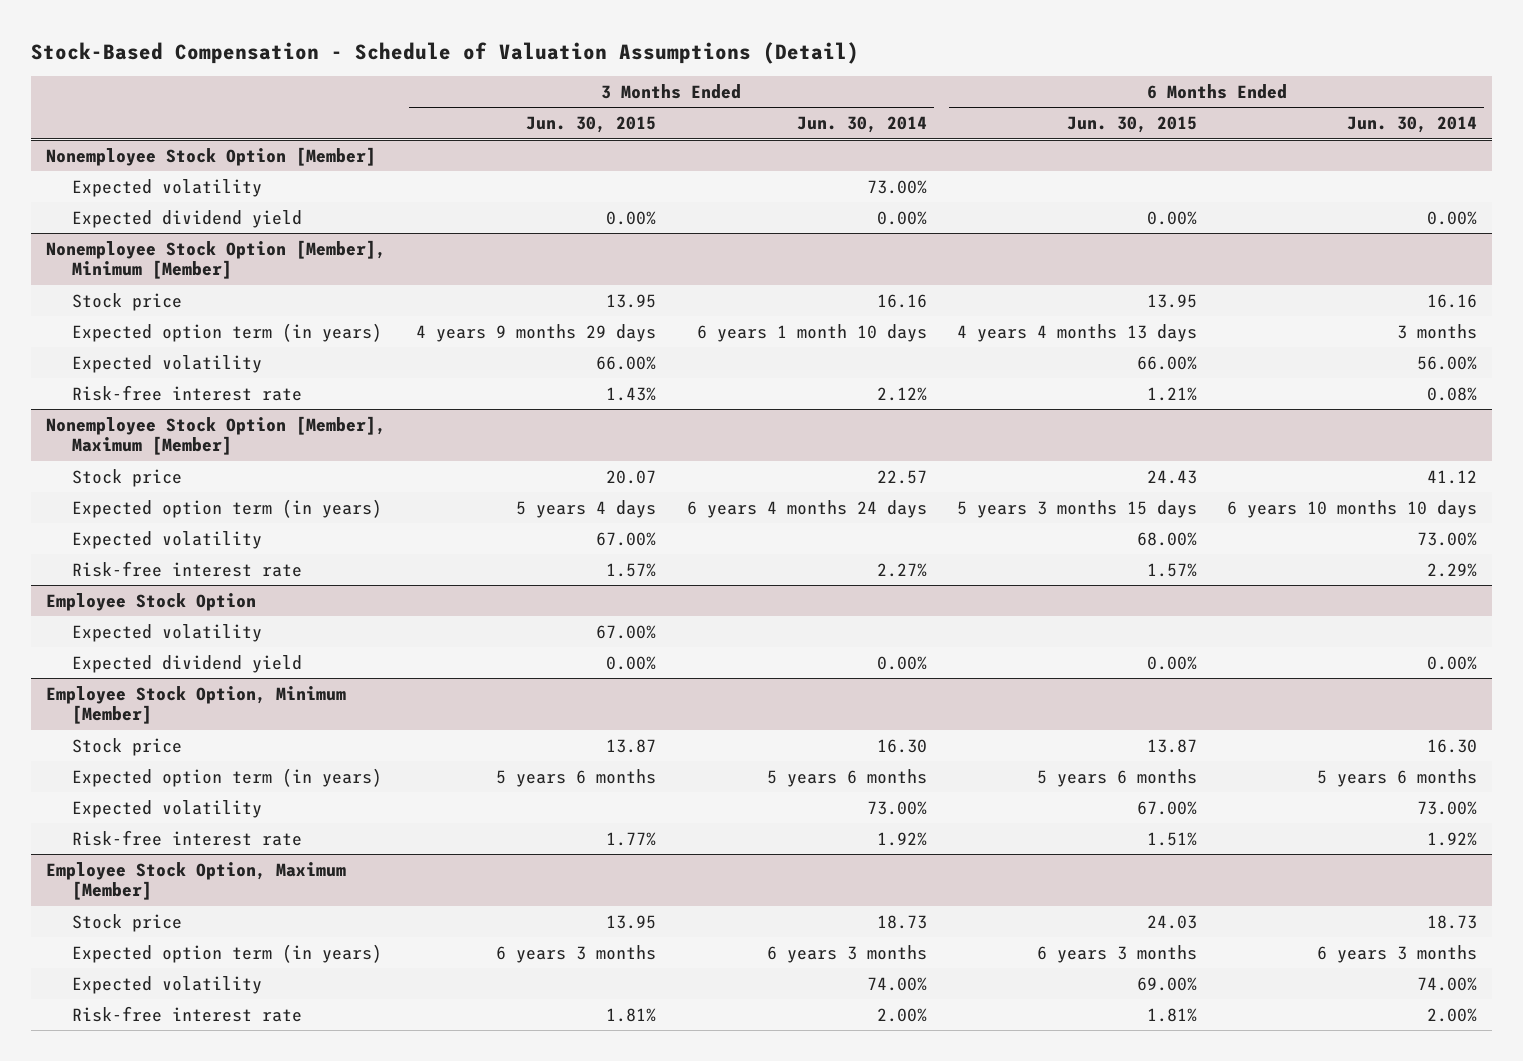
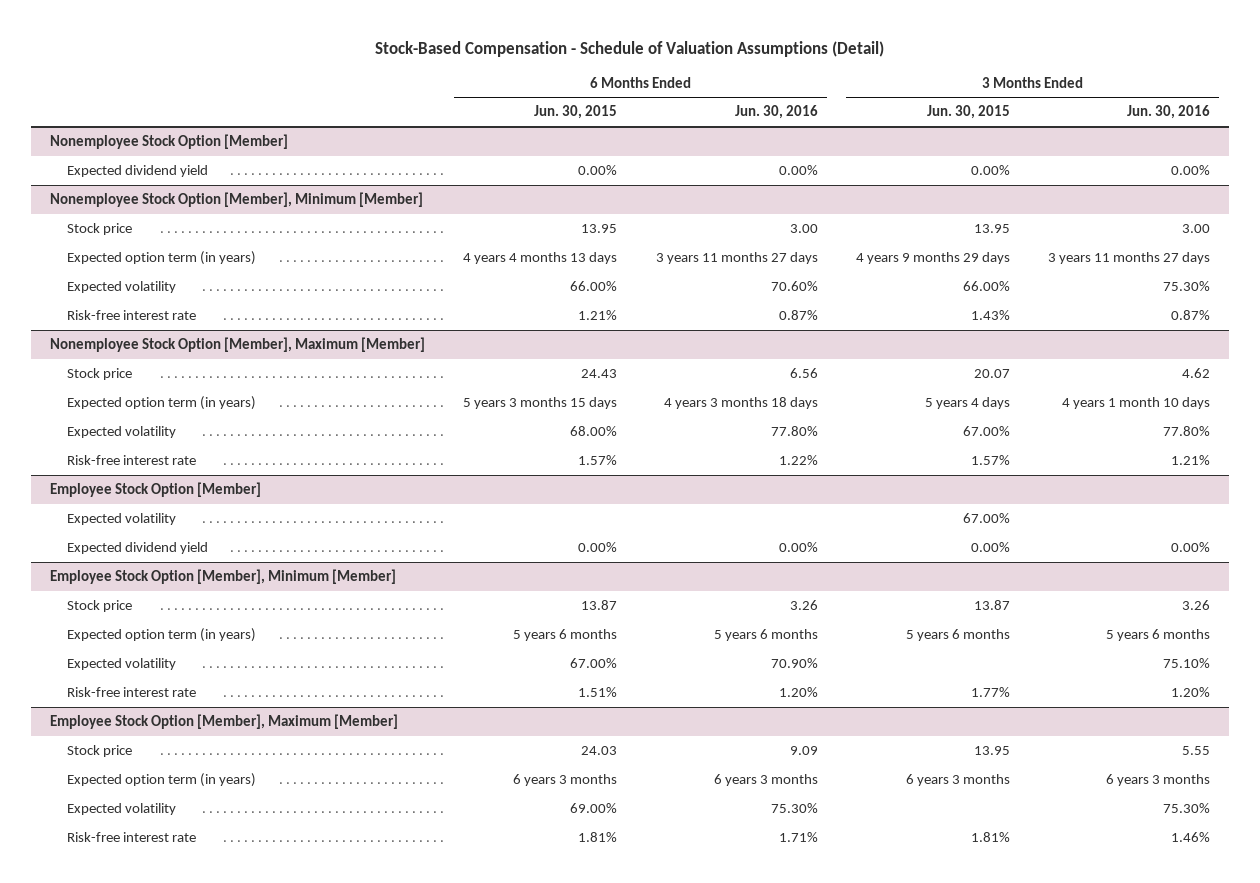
[796,116,927,134] Jun. 30, 2014 -> none
[1346,116,1477,134] Jun. 30, 2014 -> none
none -> [734,105,818,120] Jun. 30, 2016
none -> [1126,105,1210,120] Jun. 30, 2016
[72,178,263,197] Expected volatility -> none
[46,592,257,611] Employee Stock Option -> [50,482,262,498] Employee Stock Option [Member]
[46,685,347,725] Employee Stock Option, Minimum [Member] -> [50,569,397,585] Employee Stock Option [Member], Minimum [Member]
[46,861,347,901] Employee Stock Option, Maximum [Member] -> [50,714,399,730] Employee Stock Option [Member], Maximum [Member]

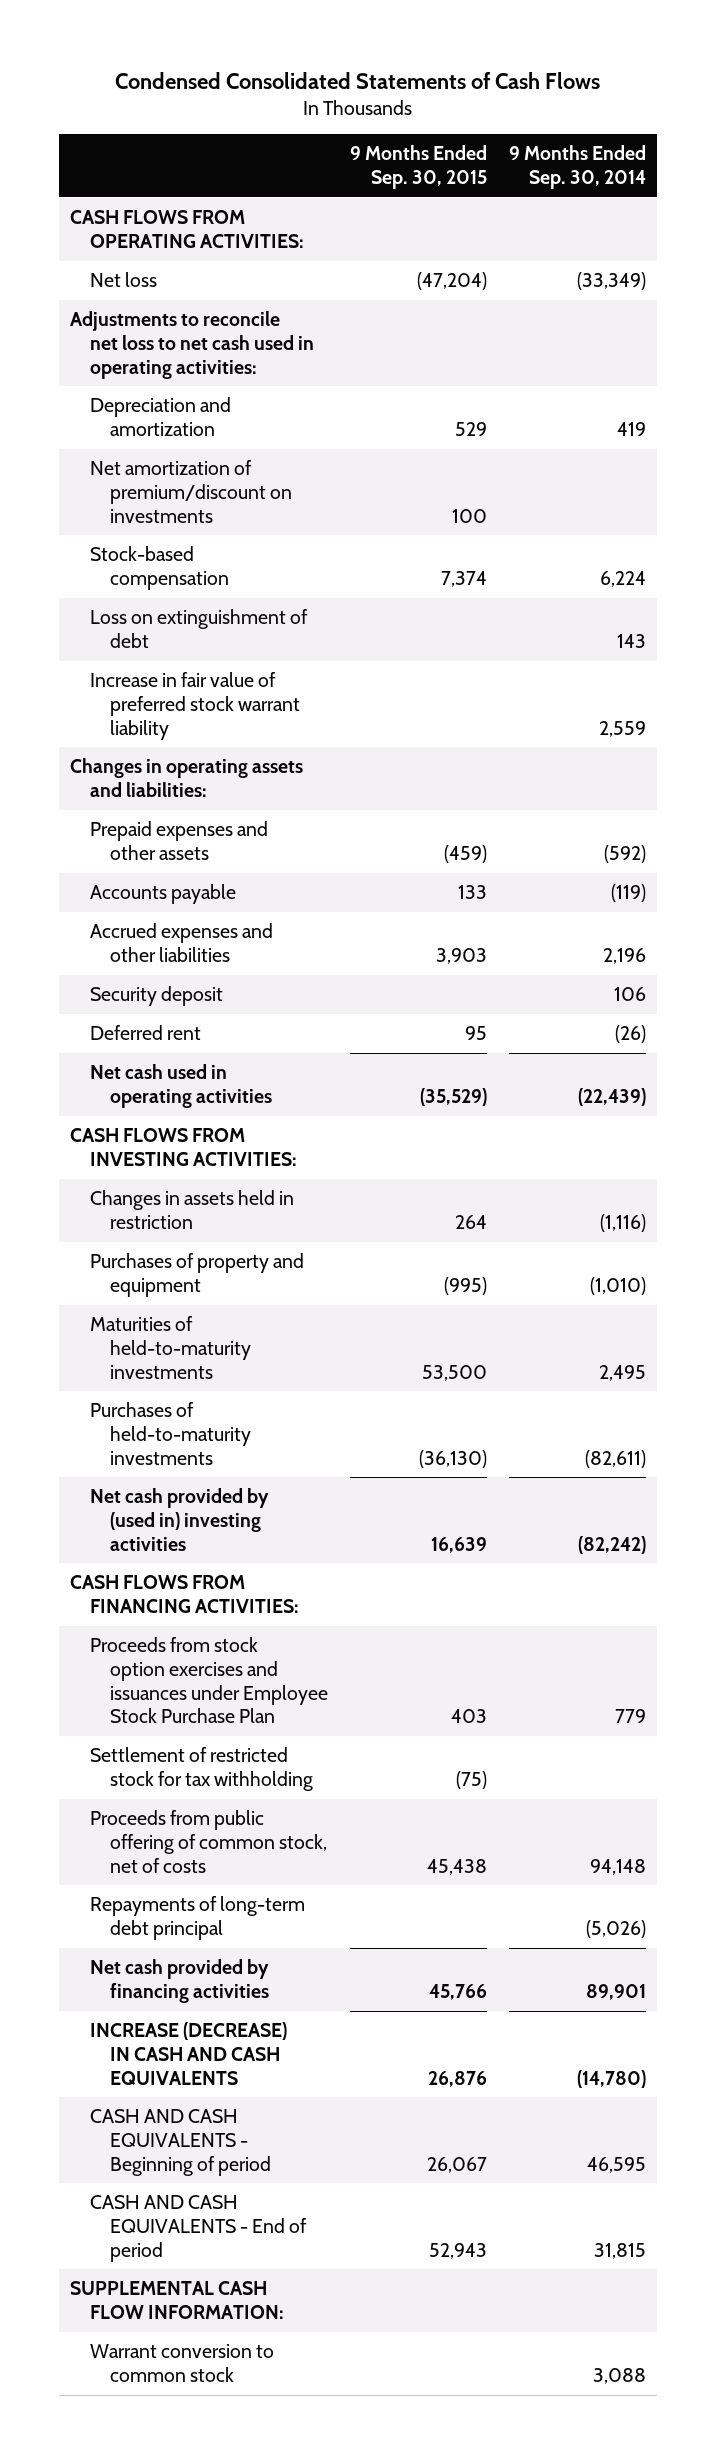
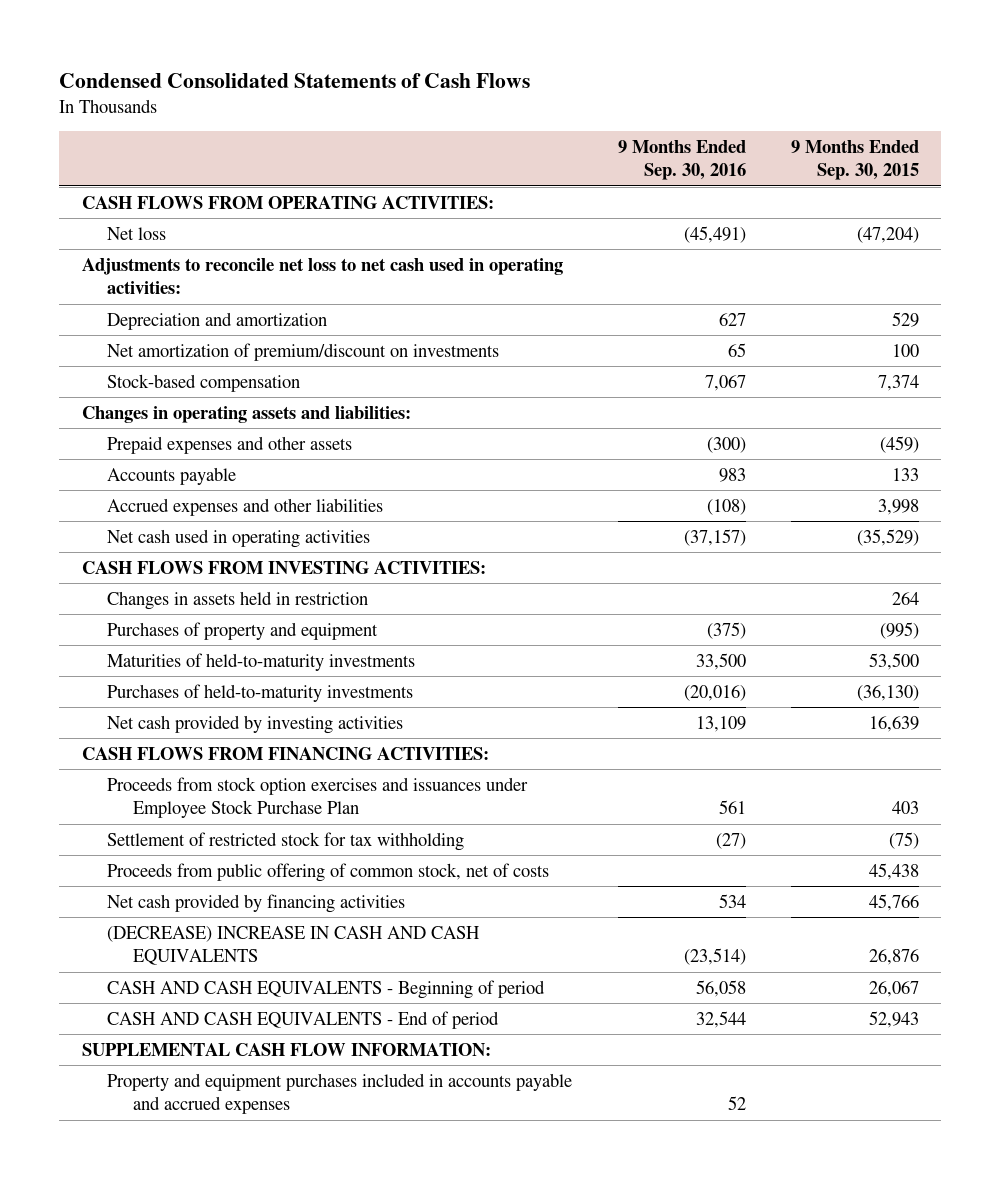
[509,145,647,189] 9 Months Ended Sep. 30, 2014 -> none
none -> [617,140,746,181] 9 Months Ended Sep. 30, 2016
[89,609,308,648] Loss on extinguishment of debt -> none
[89,672,300,740] Increase in fair value of preferred stock warrant liability -> none
[89,986,223,1007] Security deposit -> none
[89,1025,201,1041] Deferred rent -> none
[435,947,487,964] 3,903 -> [877,498,919,515] 3,998
[89,1488,269,1551] Net cash provided by (used in) investing activities -> [107,714,404,734] Net cash provided by investing activities
[89,1896,305,1940] Repayments of long-term debt principal -> none
[89,2022,287,2085] INCREASE (DECREASE) IN CASH AND CASH EQUIVALENTS -> [107,925,480,966] (DECREASE) INCREASE IN CASH AND CASH EQUIVALENTS
[89,2344,274,2382] Warrant conversion to common stock -> none
none -> [107,1072,573,1115] Property and equipment purchases included in accounts payable and accrued expenses

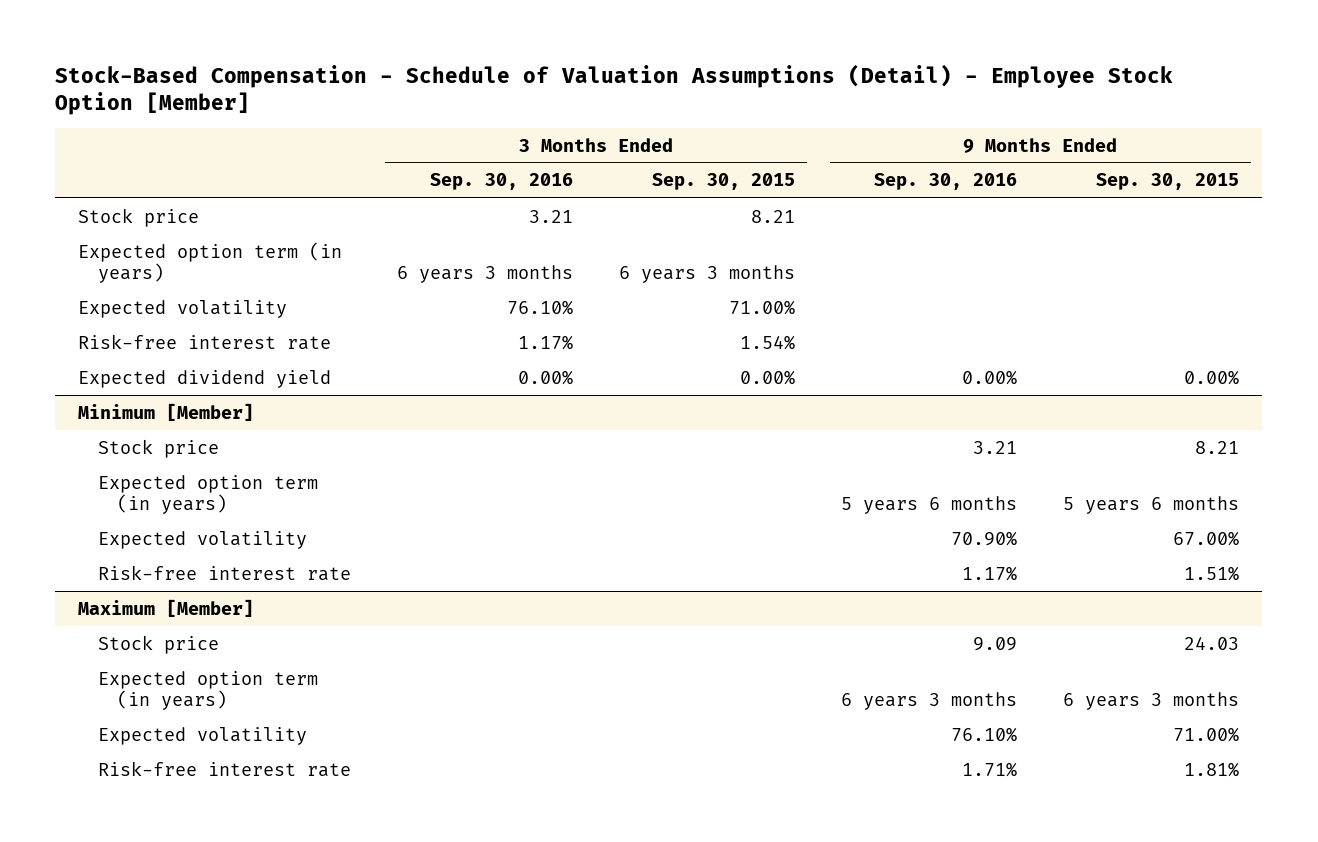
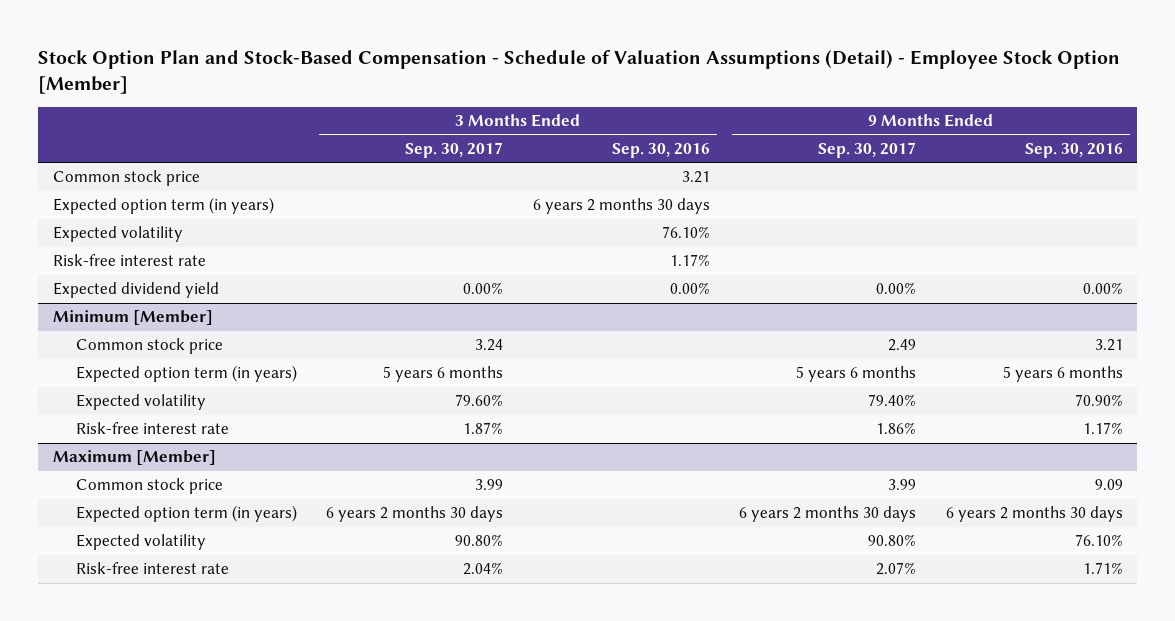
[55,63,1174,116] Stock-Based Compensation - Schedule of Valuation Assumptions (Detail) - Employee Stock Option [Member] -> [37,49,1120,95] Stock Option Plan and Stock-Based Compensation - Schedule of Valuation Assumptions (Detail) - Employee Stock Option [Member]
[652,173,796,191] Sep. 30, 2015 -> none
[1096,173,1240,191] Sep. 30, 2015 -> none
none -> [405,142,504,159] Sep. 30, 2017
none -> [818,142,917,159] Sep. 30, 2017
[78,207,200,227] Stock price -> [52,170,200,187] Common stock price
[396,264,573,283] 6 years 3 months -> [532,198,710,215] 6 years 2 months 30 days
[97,438,219,458] Stock price -> [75,338,223,355] Common stock price
[97,634,219,654] Stock price -> [75,478,223,495] Common stock price
[841,691,1018,710] 6 years 3 months -> [945,506,1123,523] 6 years 2 months 30 days

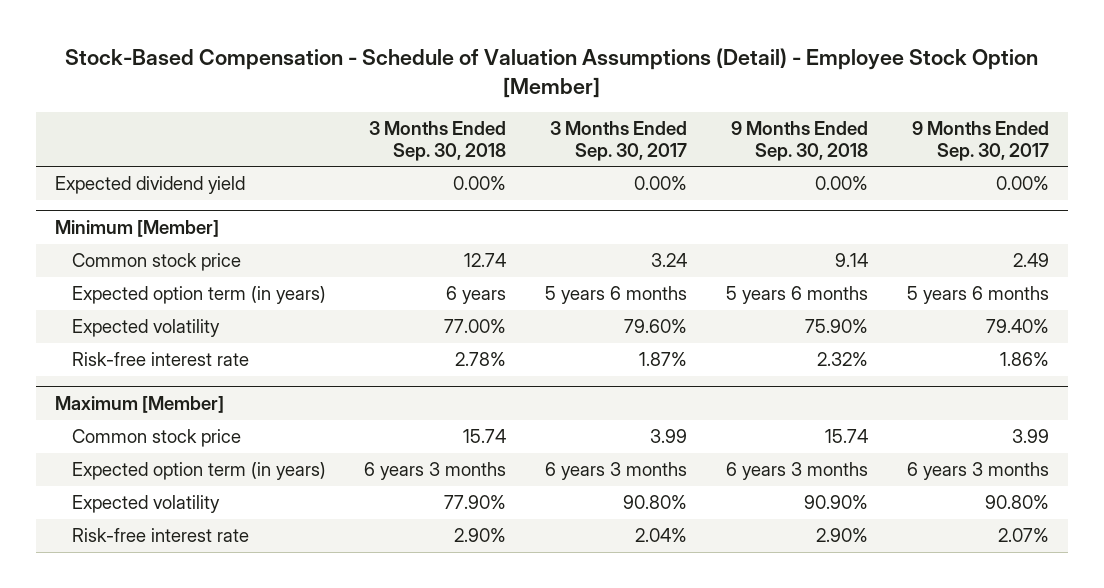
[37,49,1120,95] Stock Option Plan and Stock-Based Compensation - Schedule of Valuation Assumptions (Detail) - Employee Stock Option [Member] -> [65,47,1039,98] Stock-Based Compensation - Schedule of Valuation Assumptions (Detail) - Employee Stock Option [Member]
[611,143,710,159] Sep. 30, 2016 -> none
[1024,143,1123,159] Sep. 30, 2016 -> none
none -> [369,121,507,161] 3 Months Ended Sep. 30, 2018
none -> [731,121,869,161] 9 Months Ended Sep. 30, 2018
[52,170,200,187] Common stock price -> none
[52,197,274,215] Expected option term (in years) -> none
[52,226,183,243] Expected volatility -> none
[52,254,206,267] Risk-free interest rate -> none
[326,506,504,523] 6 years 2 months 30 days -> [545,462,688,481] 6 years 3 months
[739,506,917,523] 6 years 2 months 30 days -> [906,462,1049,481] 6 years 3 months

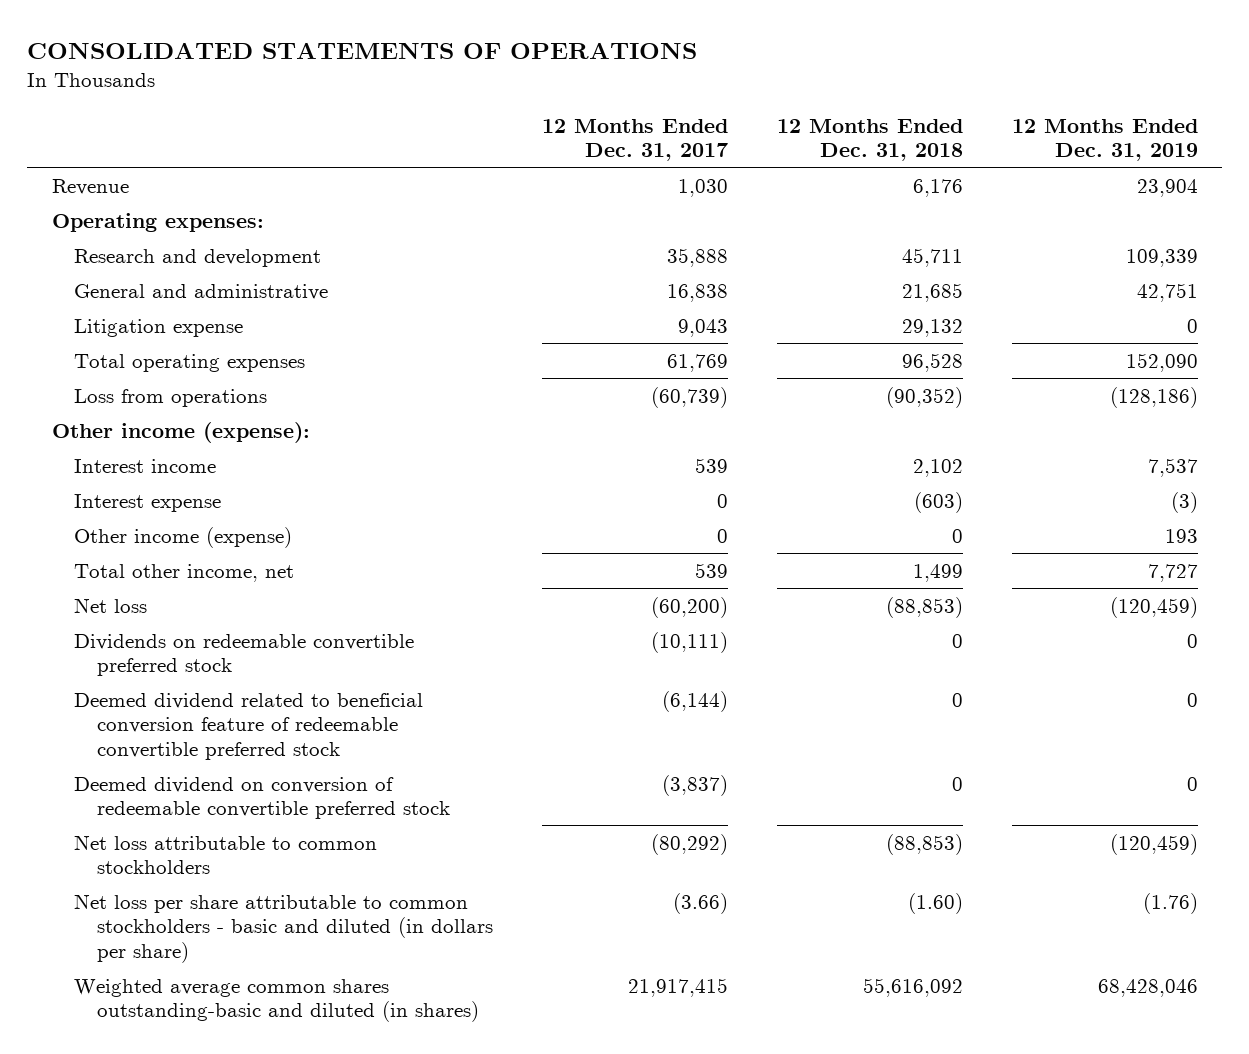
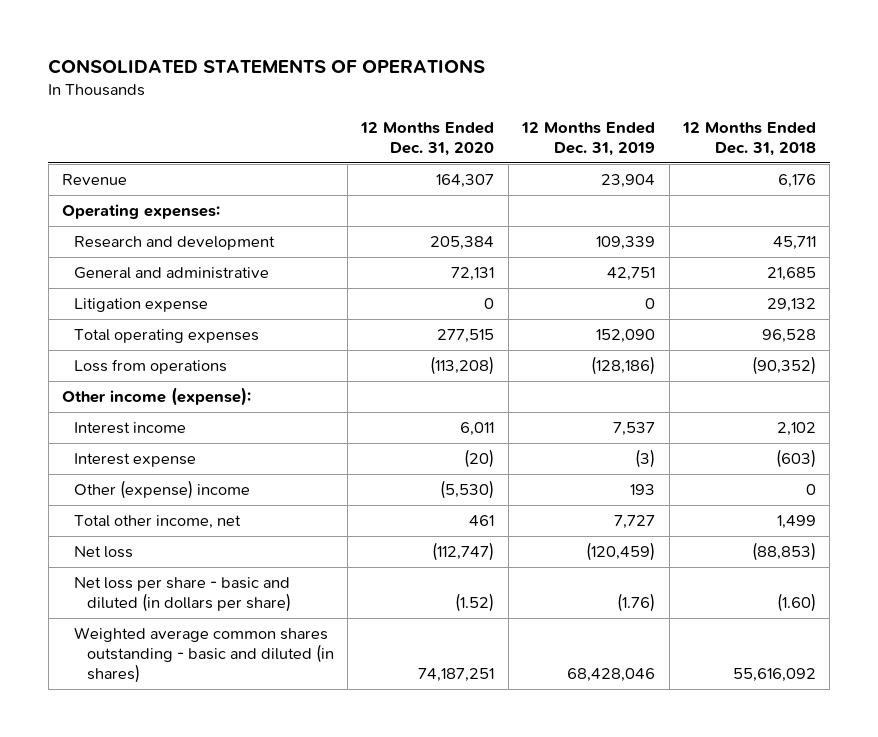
[542,118,729,162] 12 Months Ended Dec. 31, 2017 -> none
none -> [360,121,495,156] 12 Months Ended Dec. 31, 2020
[74,526,293,548] Other income (expense) -> [74,479,251,499] Other (expense) income
[74,633,415,677] Dividends on redeemable convertible preferred stock -> none
[74,692,424,760] Deemed dividend related to beneficial conversion feature of redeemable convertible preferred stock -> none
[74,776,451,820] Deemed dividend on conversion of redeemable convertible preferred stock -> none
[74,834,378,875] Net loss attributable to common stockholders -> none
[74,893,494,963] Net loss per share attributable to common stockholders - basic and diluted (in dollars per share) -> [74,576,291,612] Net loss per share - basic and diluted (in dollars per share)
[74,978,480,1023] Weighted average common shares outstanding-basic and diluted (in shares) -> [74,626,334,683] Weighted average common shares outstanding - basic and diluted (in shares)

